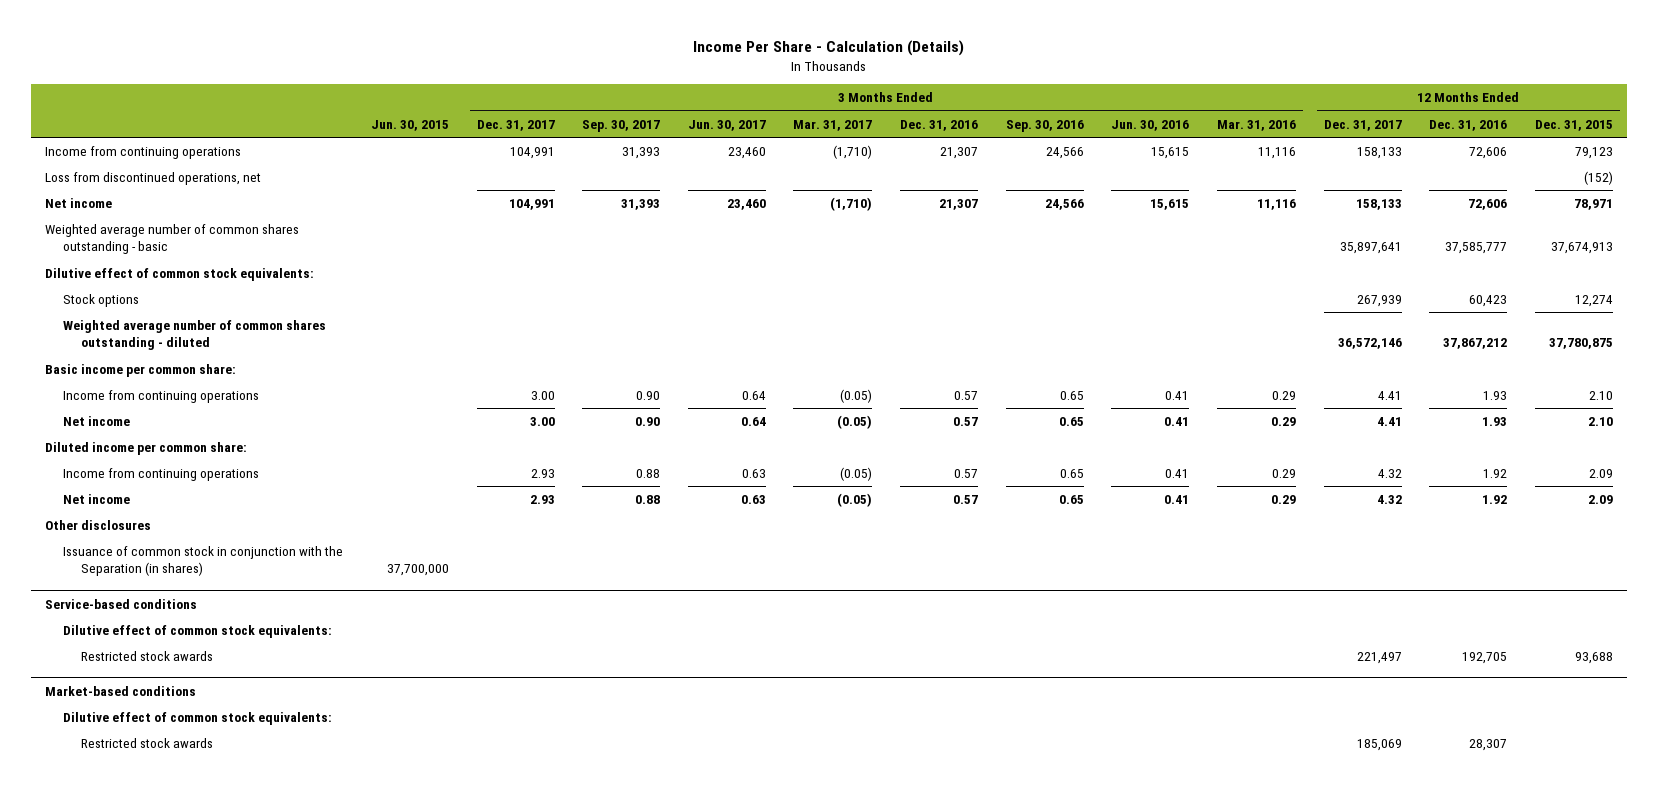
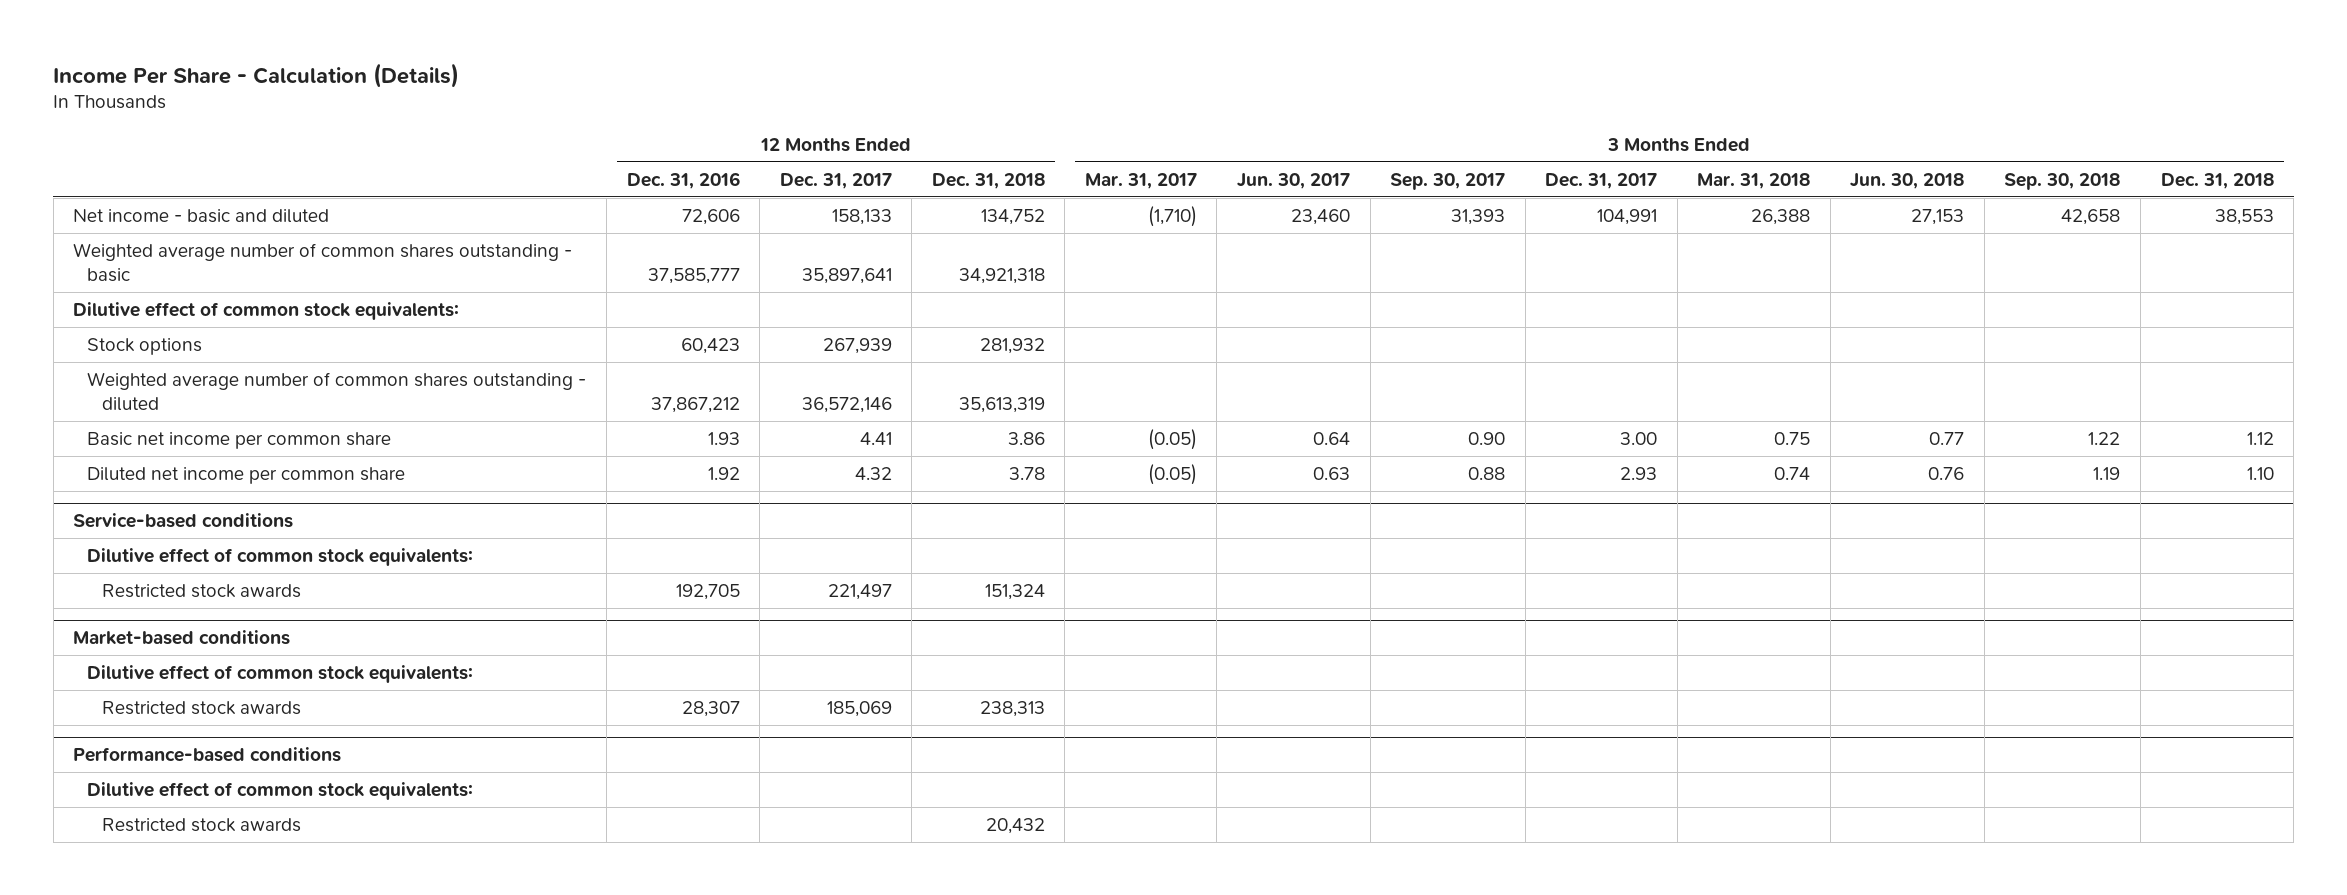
[370,119,449,131] Jun. 30, 2015 -> none
[900,119,979,131] Dec. 31, 2016 -> none
[1005,119,1084,132] Sep. 30, 2016 -> none
[1111,119,1190,131] Jun. 30, 2016 -> none
[1216,119,1296,131] Mar. 31, 2016 -> none
[1534,119,1613,131] Dec. 31, 2015 -> none
none -> [931,172,1045,189] Dec. 31, 2018
none -> [1697,172,1811,189] Mar. 31, 2018
none -> [1850,172,1965,189] Jun. 30, 2018
none -> [2004,172,2121,190] Sep. 30, 2018
none -> [2160,172,2274,189] Dec. 31, 2018
[45,146,242,160] Income from continuing operations -> none
[45,172,262,186] Loss from discontinued operations, net -> none
[45,198,113,209] Net income -> [73,208,330,223] Net income - basic and diluted
[45,364,237,378] Basic income per common share: -> none
[63,390,260,404] Income from continuing operations -> none
[45,442,248,456] Diluted income per common share: -> none
[63,468,260,482] Income from continuing operations -> none
[45,520,152,531] Other disclosures -> none
[63,546,344,577] Issuance of common stock in conjunction with the Separation (in shares) -> none
[63,416,131,427] Net income -> [87,431,392,449] Basic net income per common share
[63,494,131,505] Net income -> [87,466,406,484] Diluted net income per common share
none -> [73,747,342,763] Performance-based conditions
none -> [87,781,474,800] Dilutive effect of common stock equivalents:
none -> [101,817,301,832] Restricted stock awards

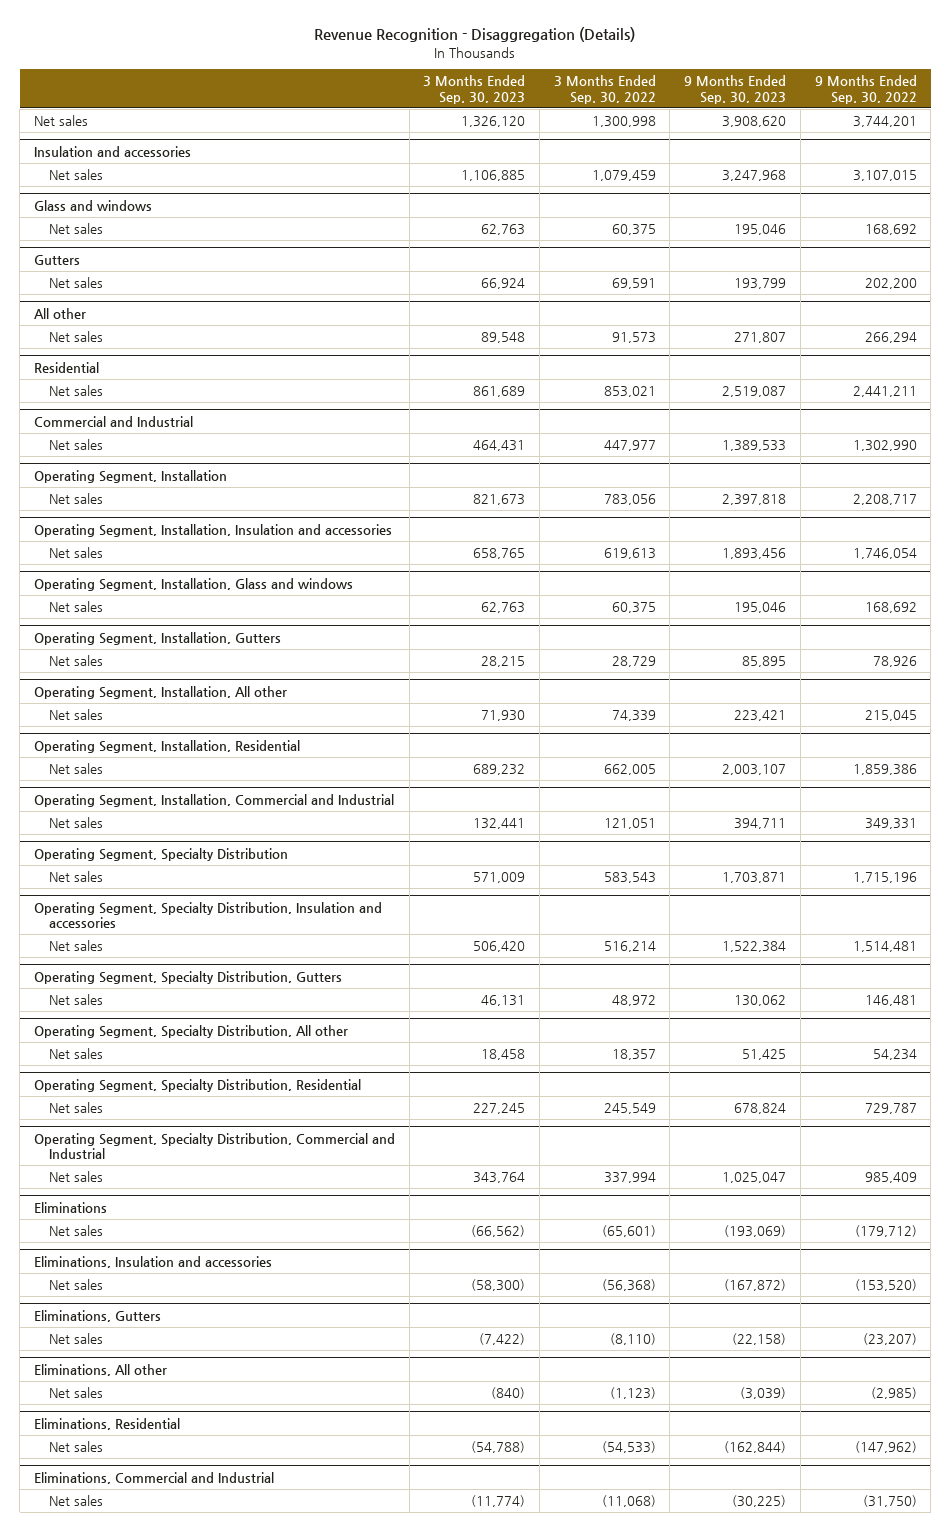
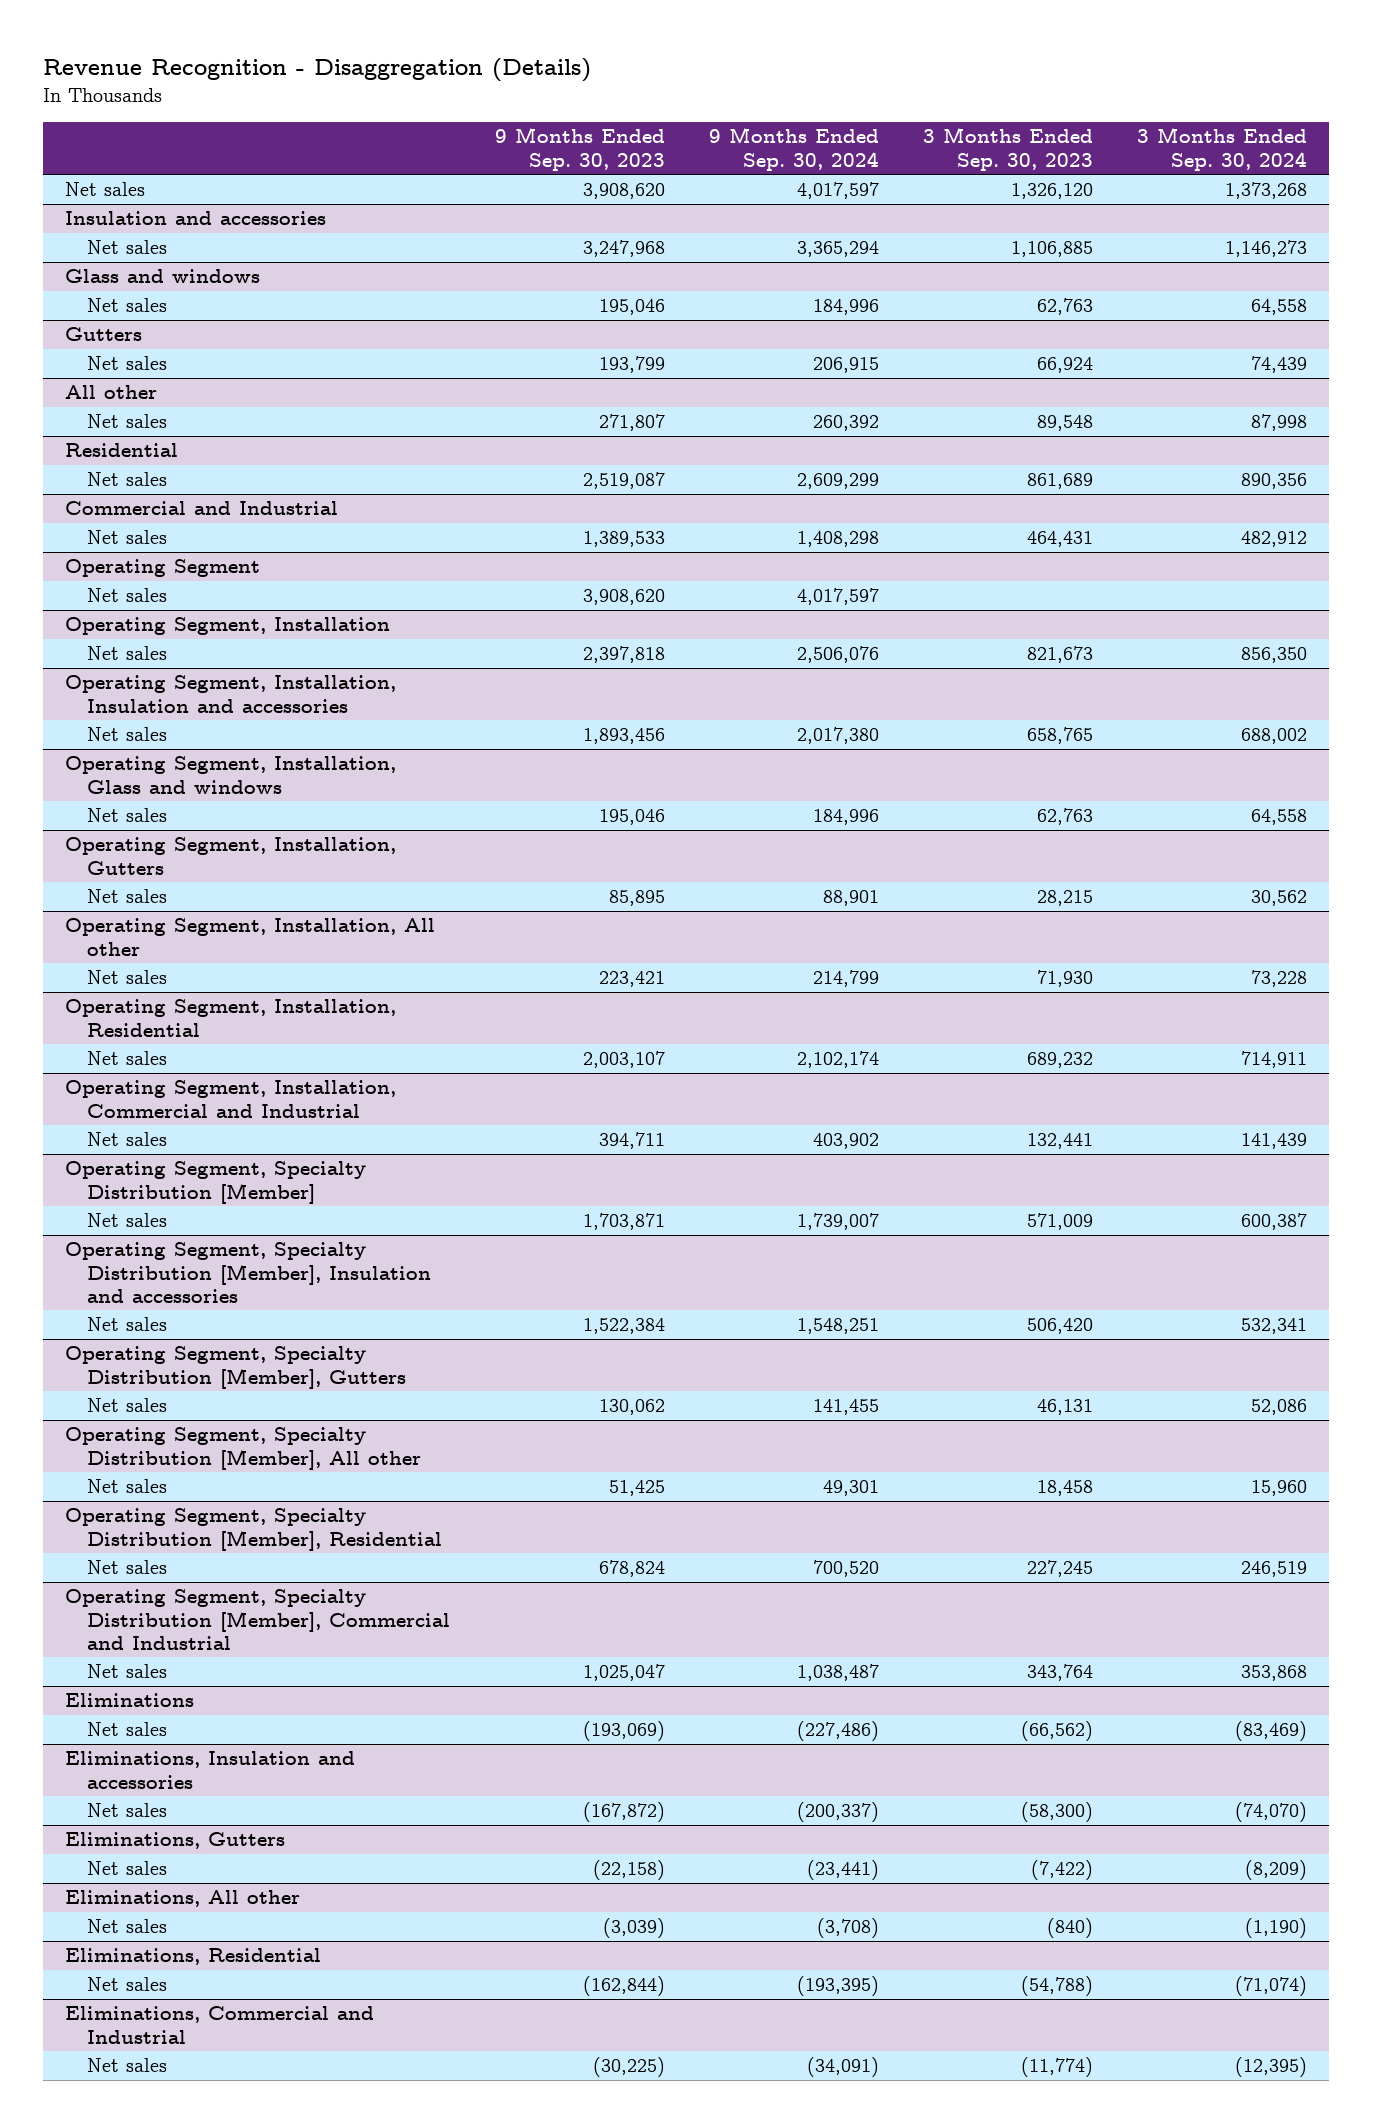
[553,75,656,104] 3 Months Ended Sep. 30, 2022 -> none
[814,75,917,104] 9 Months Ended Sep. 30, 2022 -> none
none -> [708,127,879,171] 9 Months Ended Sep. 30, 2024
none -> [1137,127,1308,171] 3 Months Ended Sep. 30, 2024
none -> [65,559,261,578] Operating Segment
none -> [87,588,168,603] Net sales
[33,847,288,861] Operating Segment, Specialty Distribution -> [65,1161,367,1204] Operating Segment, Specialty Distribution [Member]
[33,901,382,929] Operating Segment, Specialty Distribution, Insulation and accessories -> [65,1242,432,1304] Operating Segment, Specialty Distribution [Member], Insulation and accessories
[33,970,342,984] Operating Segment, Specialty Distribution, Gutters -> [65,1346,407,1389] Operating Segment, Specialty Distribution [Member], Gutters
[33,1024,348,1038] Operating Segment, Specialty Distribution, All other -> [65,1427,422,1470] Operating Segment, Specialty Distribution [Member], All other
[33,1078,361,1092] Operating Segment, Specialty Distribution, Residential -> [65,1508,443,1551] Operating Segment, Specialty Distribution [Member], Residential
[33,1132,395,1160] Operating Segment, Specialty Distribution, Commercial and Industrial -> [65,1589,451,1651] Operating Segment, Specialty Distribution [Member], Commercial and Industrial

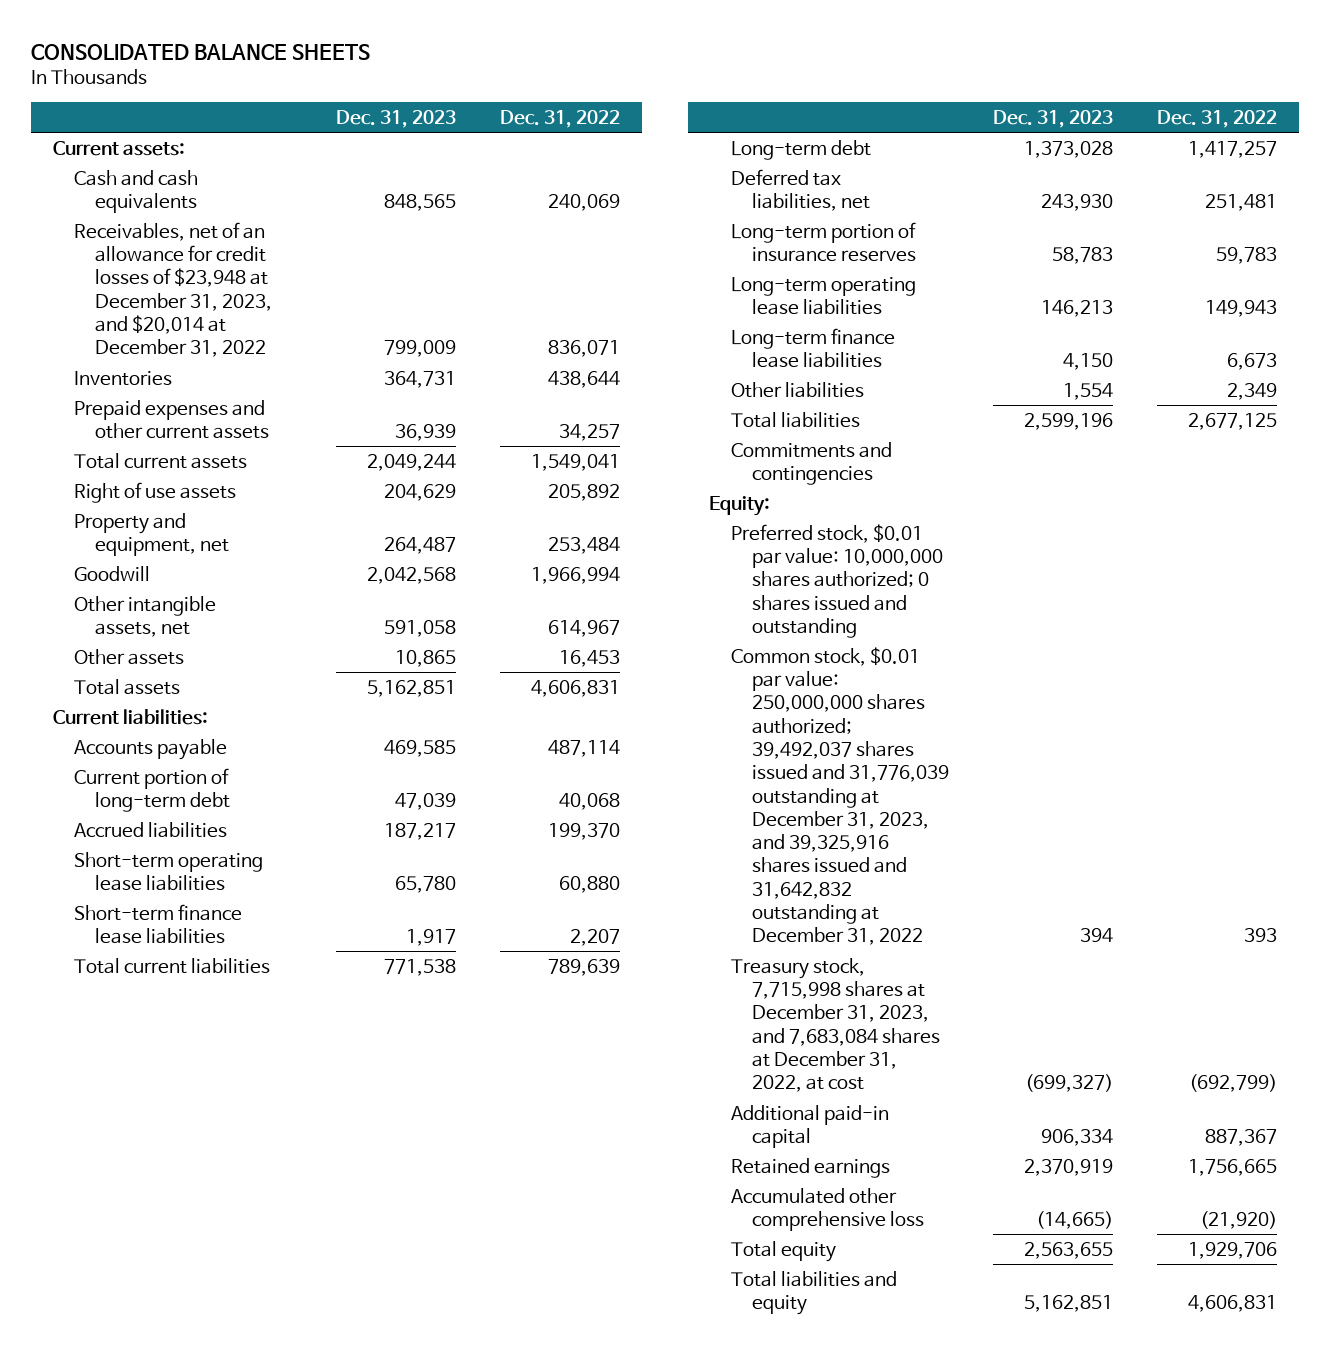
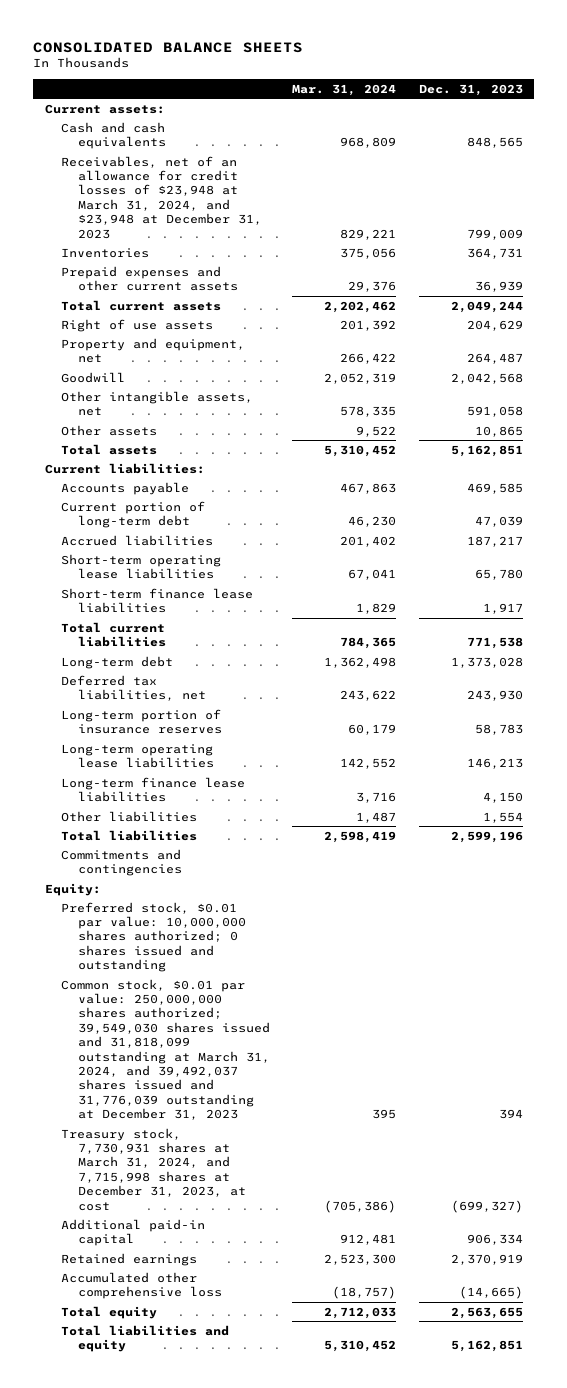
[499,109,620,128] Dec. 31, 2022 -> none
none -> [292,83,397,96] Mar. 31, 2024
[73,221,273,358] Receivables, net of an allowance for credit losses of $23,948 at December 31, 2023, and $20,014 at December 31, 2022 -> [61,155,262,239] Receivables, net of an allowance for credit losses of $23,948 at March 31, 2024, and $23,948 at December 31, 2023
[730,646,950,946] Common stock, $0.01 par value: 250,000,000 shares authorized; 39,492,037 shares issued and 31,776,039 outstanding at December 31, 2023, and 39,325,916 shares issued and 31,642,832 outstanding at December 31, 2022 -> [61,978,270,1120] Common stock, $0.01 par value: 250,000,000 shares authorized; 39,549,030 shares issued and 31,818,099 outstanding at March 31, 2024, and 39,492,037 shares issued and 31,776,039 outstanding at December 31, 2023
[730,957,941,1093] Treasury stock, 7,715,998 shares at December 31, 2023, and 7,683,084 shares at December 31, 2022, at cost -> [61,1127,246,1211] Treasury stock, 7,730,931 shares at March 31, 2024, and 7,715,998 shares at December 31, 2023, at cost

